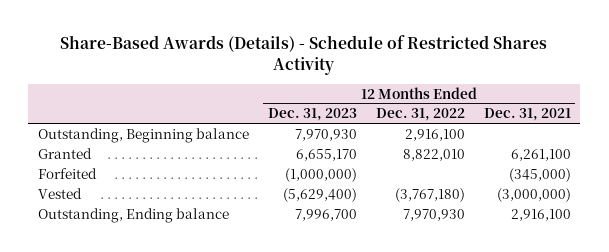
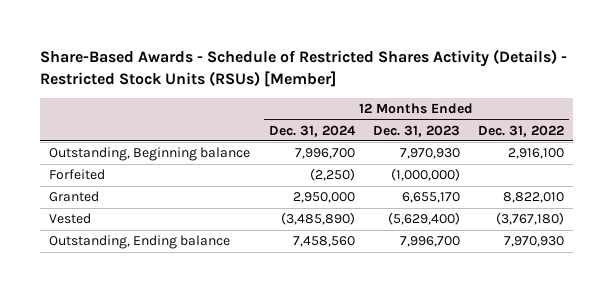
[60,35,548,76] Share-Based Awards (Details) - Schedule of Restricted Shares Activity -> [40,49,568,87] Share-Based Awards - Schedule of Restricted Shares Activity (Details) - Restricted Stock Units (RSUs) [Member]
[483,108,571,122] Dec. 31, 2021 -> none
none -> [268,124,356,137] Dec. 31, 2024
[37,147,92,159] Granted -> [49,191,100,203] Granted

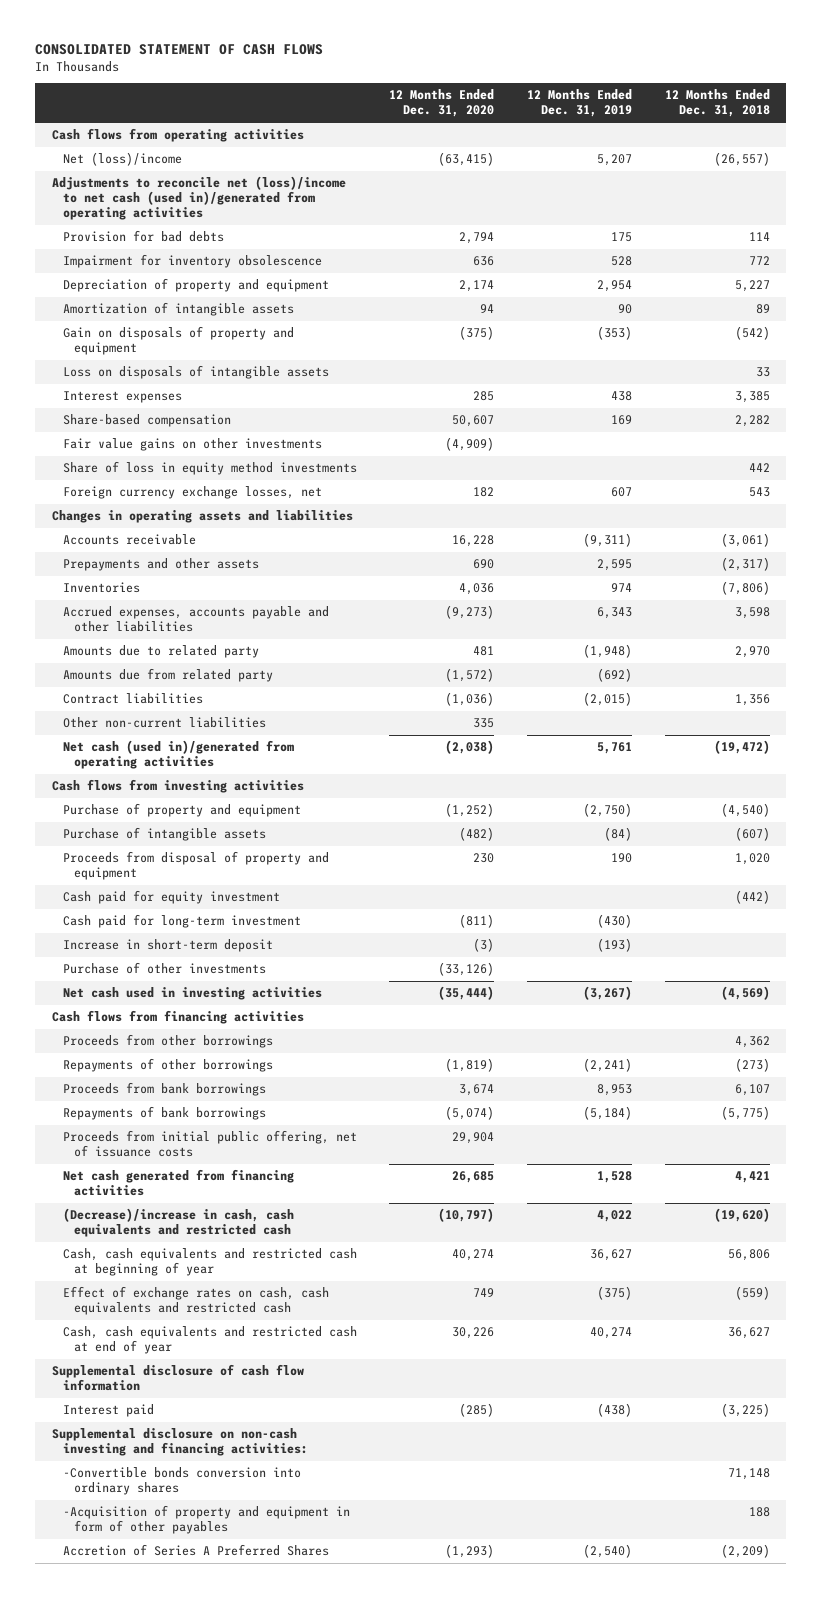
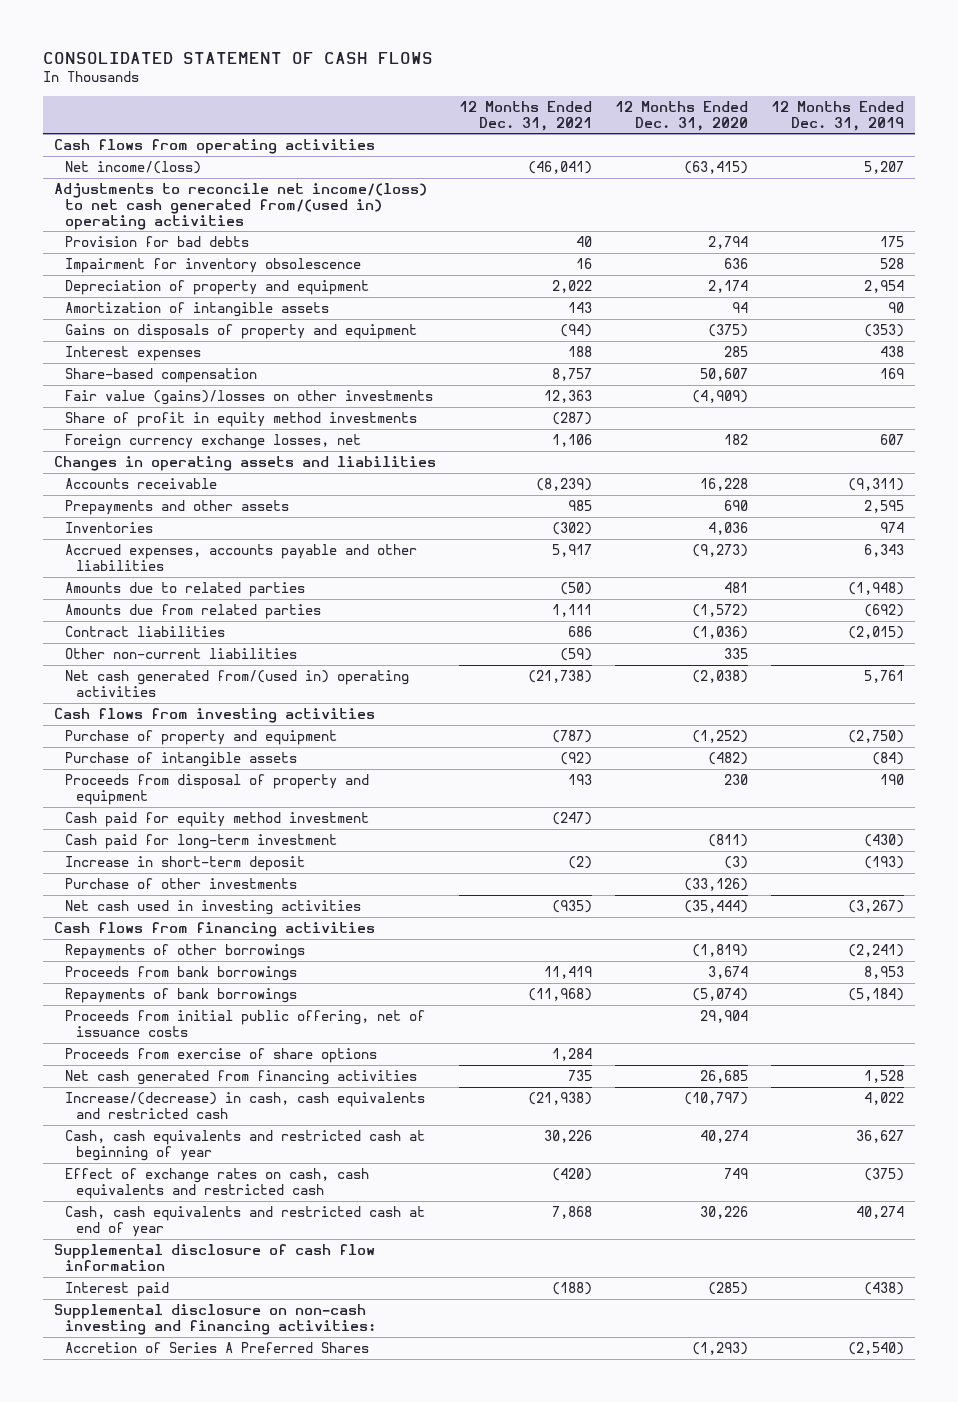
[664,89,770,118] 12 Months Ended Dec. 31, 2018 -> none
none -> [459,100,593,131] 12 Months Ended Dec. 31, 2021
[62,152,182,167] Net (loss)/income -> [65,160,202,174] Net income/(loss)
[51,176,346,221] Adjustments to reconcile net (loss)/income to net cash (used in)/generated from operating activities -> [54,182,428,230] Adjustments to reconcile net income/(loss) to net cash generated from/(used in) operating activities
[62,365,329,380] Loss on disposals of intangible assets -> none
[62,326,294,356] Gain on disposals of property and equipment -> [65,323,418,339] Gains on disposals of property and equipment
[62,438,322,452] Fair value gains on other investments -> [65,389,434,405] Fair value (gains)/losses on other investments
[62,461,357,476] Share of loss in equity method investments -> [65,411,418,427] Share of profit in equity method investments
[62,645,259,659] Amounts due to related party -> [65,581,306,597] Amounts due to related parties
[62,668,273,683] Amounts due from related party -> [65,603,322,619] Amounts due from related parties
[62,740,294,770] Net cash (used in)/generated from operating activities -> [65,669,410,697] Net cash generated from/(used in) operating activities
[62,890,280,905] Cash paid for equity investment -> [65,811,370,827] Cash paid for equity method investment
[62,1034,273,1049] Proceeds from other borrowings -> none
none -> [65,1047,378,1063] Proceeds from exercise of share options
[62,1208,294,1238] (Decrease)/increase in cash, cash equivalents and restricted cash -> [65,1091,426,1119] Increase/(decrease) in cash, cash equivalents and restricted cash
[62,1467,301,1496] -Convertible bonds conversion into ordinary shares -> none
[62,1505,350,1535] -Acquisition of property and equipment in form of other payables -> none

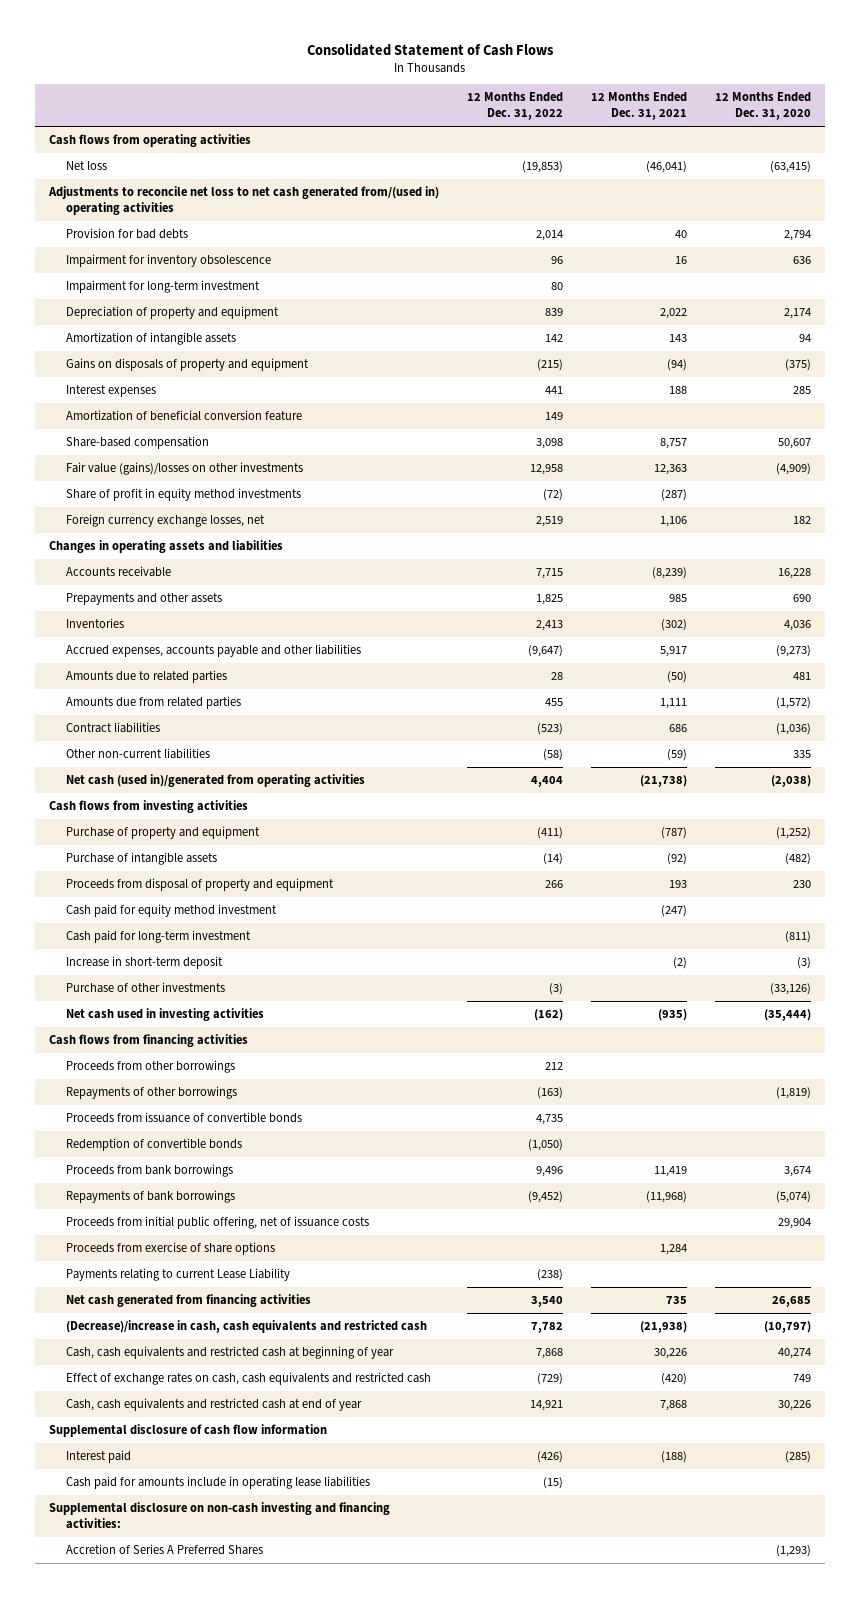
[42,51,433,64] CONSOLIDATED STATEMENT OF CASH FLOWS -> [306,42,554,56] Consolidated Statement of Cash Flows
[770,100,904,131] 12 Months Ended Dec. 31, 2019 -> none
none -> [467,92,564,121] 12 Months Ended Dec. 31, 2022
[65,160,202,174] Net income/(loss) -> [66,161,108,171] Net loss
[54,182,428,230] Adjustments to reconcile net income/(loss) to net cash generated from/(used in) operating activities -> [48,186,440,216] Adjustments to reconcile net loss to net cash generated from/(used in) operating activities
none -> [66,280,261,294] Impairment for long-term investment
none -> [66,410,303,422] Amortization of beneficial conversion feature
[65,669,410,697] Net cash generated from/(used in) operating activities -> [66,774,366,788] Net cash (used in)/generated from operating activities
none -> [66,1060,236,1074] Proceeds from other borrowings
none -> [66,1112,303,1124] Proceeds from issuance of convertible bonds
none -> [66,1138,243,1152] Redemption of convertible bonds
none -> [66,1268,291,1282] Payments relating to current Lease Liability
[65,1091,426,1119] Increase/(decrease) in cash, cash equivalents and restricted cash -> [66,1320,428,1334] (Decrease)/increase in cash, cash equivalents and restricted cash
none -> [66,1476,371,1490] Cash paid for amounts include in operating lease liabilities

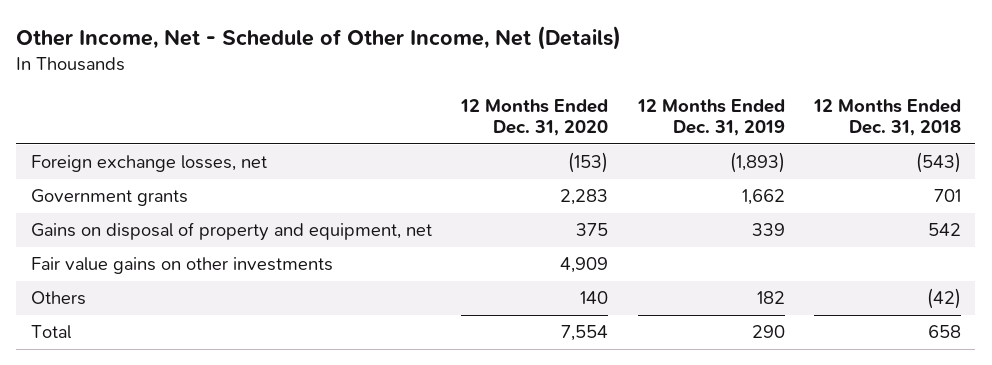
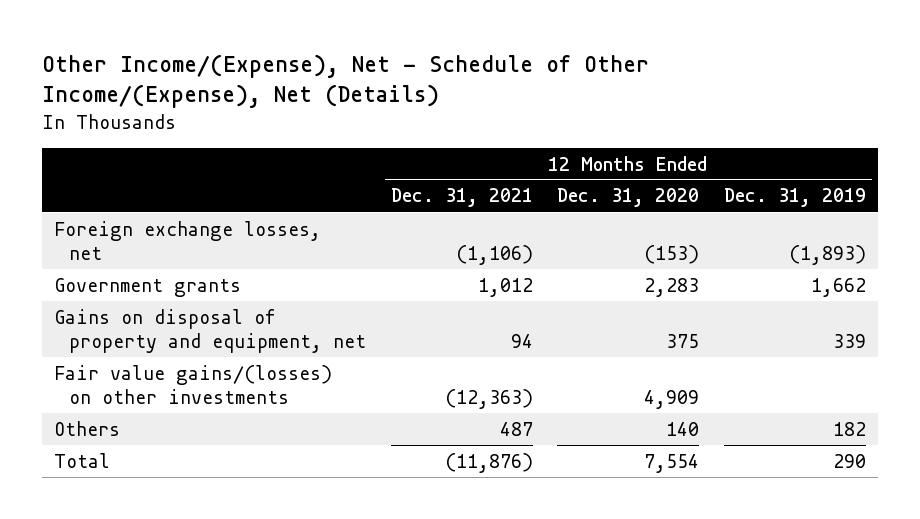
[16,26,622,51] Other Income, Net - Schedule of Other Income, Net (Details) -> [42,54,650,109] Other Income/(Expense), Net - Schedule of Other Income/(Expense), Net (Details)
[812,98,961,137] 12 Months Ended Dec. 31, 2018 -> none
none -> [390,188,533,208] Dec. 31, 2021
[31,257,334,275] Fair value gains on other investments -> [54,364,333,405] Fair value gains/(losses) on other investments

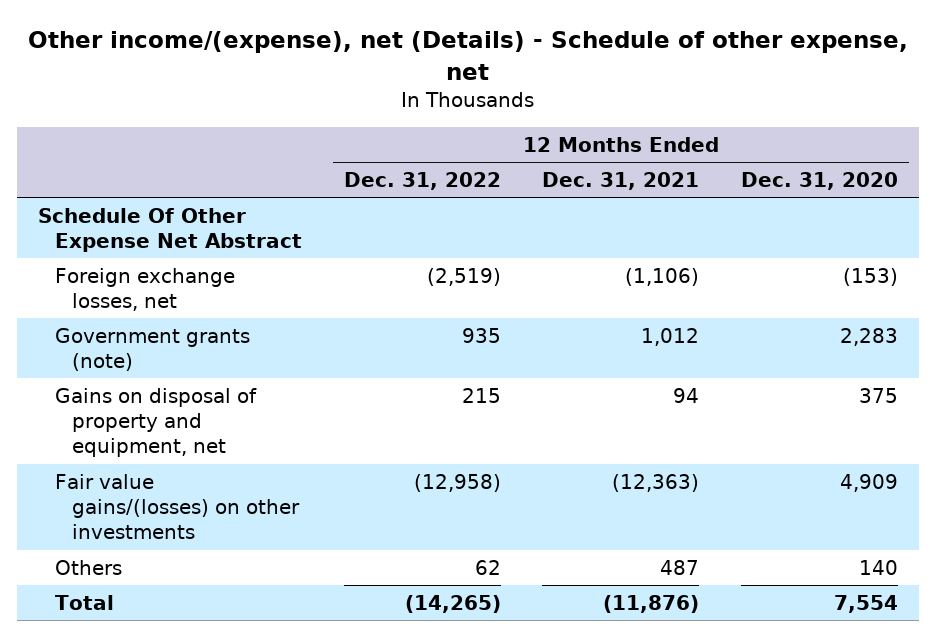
[42,54,650,109] Other Income/(Expense), Net - Schedule of Other Income/(Expense), Net (Details) -> [28,31,909,80] Other income/(expense), net (Details) - Schedule of other expense, net
[723,188,866,208] Dec. 31, 2019 -> none
none -> [343,172,501,191] Dec. 31, 2022
none -> [38,207,302,253] Schedule Of Other Expense Net Abstract
[54,277,242,297] Government grants -> [54,327,250,372] Government grants (note)

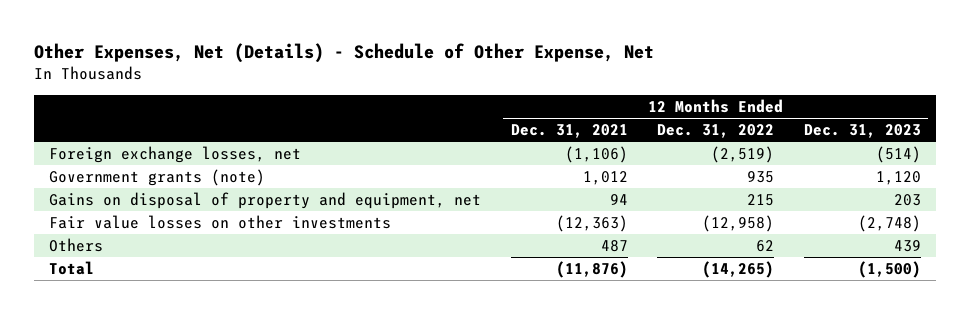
[28,31,909,80] Other income/(expense), net (Details) - Schedule of other expense, net -> [34,43,655,64] Other Expenses, Net (Details) - Schedule of Other Expense, Net
[741,172,899,191] Dec. 31, 2020 -> none
none -> [803,124,921,139] Dec. 31, 2023
[38,207,302,253] Schedule Of Other Expense Net Abstract -> none
[54,473,300,540] Fair value gains/(losses) on other investments -> [49,215,392,230] Fair value losses on other investments

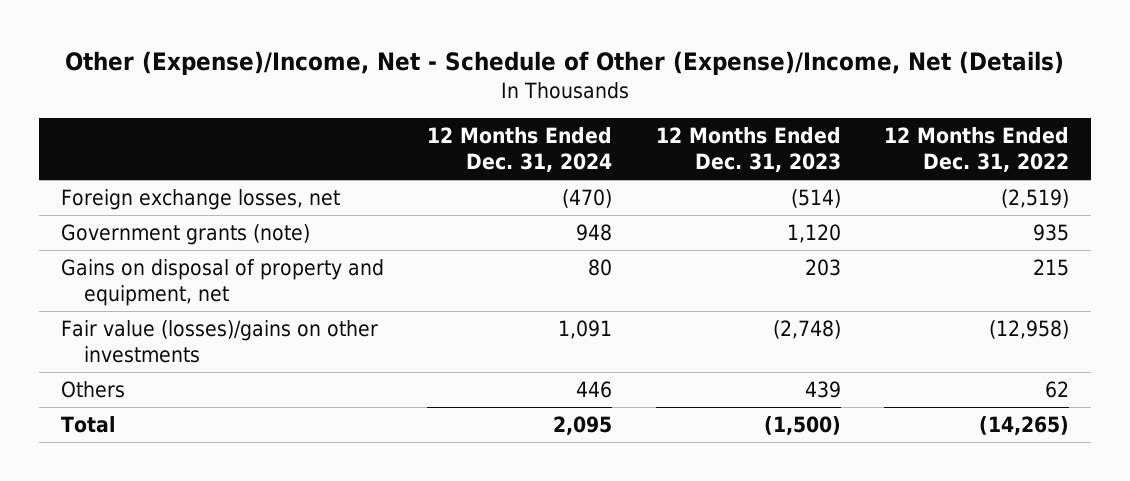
[34,43,655,64] Other Expenses, Net (Details) - Schedule of Other Expense, Net -> [64,51,1064,76] Other (Expense)/Income, Net - Schedule of Other (Expense)/Income, Net (Details)
[510,124,628,139] Dec. 31, 2021 -> none
none -> [427,127,613,173] 12 Months Ended Dec. 31, 2024
[49,215,392,230] Fair value losses on other investments -> [60,319,378,363] Fair value (losses)/gains on other investments

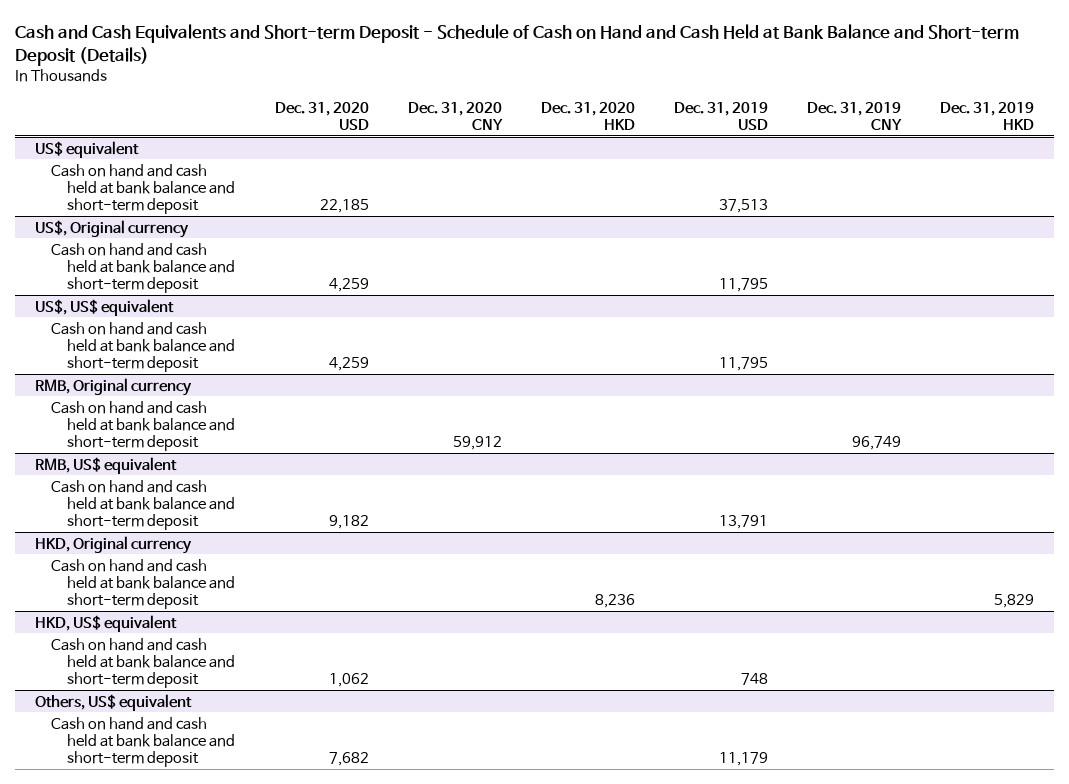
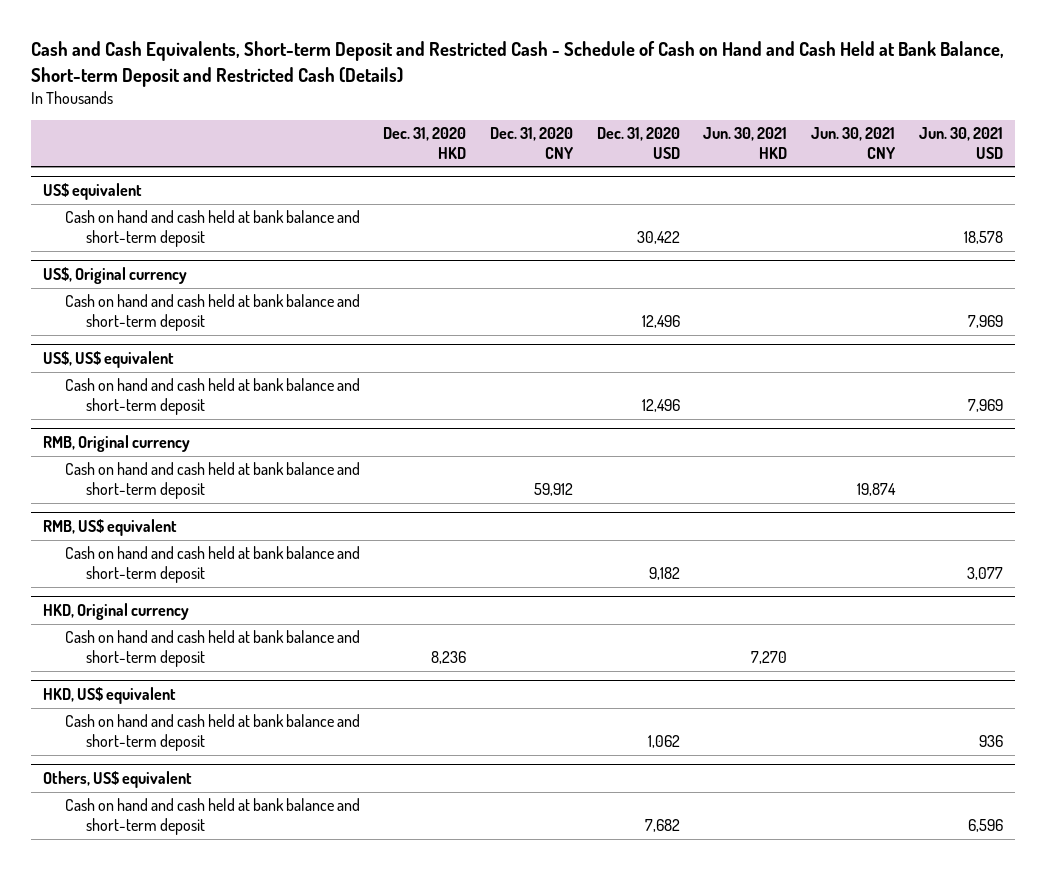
[15,24,1020,67] Cash and Cash Equivalents and Short-term Deposit - Schedule of Cash on Hand and Cash Held at Bank Balance and Short-term Deposit (Details) -> [31,41,1005,87] Cash and Cash Equivalents, Short-term Deposit and Restricted Cash - Schedule of Cash on Hand and Cash Held at Bank Balance, Short-term Deposit and Restricted Cash (Details)
[673,101,768,131] Dec. 31, 2019 USD -> none
[807,101,903,131] Dec. 31, 2019 CNY -> none
[940,101,1035,131] Dec. 31, 2019 HKD -> none
none -> [703,127,788,159] Jun. 30, 2021 HKD
none -> [811,127,897,159] Jun. 30, 2021 CNY
none -> [918,127,1003,159] Jun. 30, 2021 USD
[319,199,369,214] 22,185 -> [636,231,680,245] 30,422
[328,278,369,293] 4,259 -> [641,315,680,329] 12,496
[328,357,369,372] 4,259 -> [641,399,680,413] 12,496

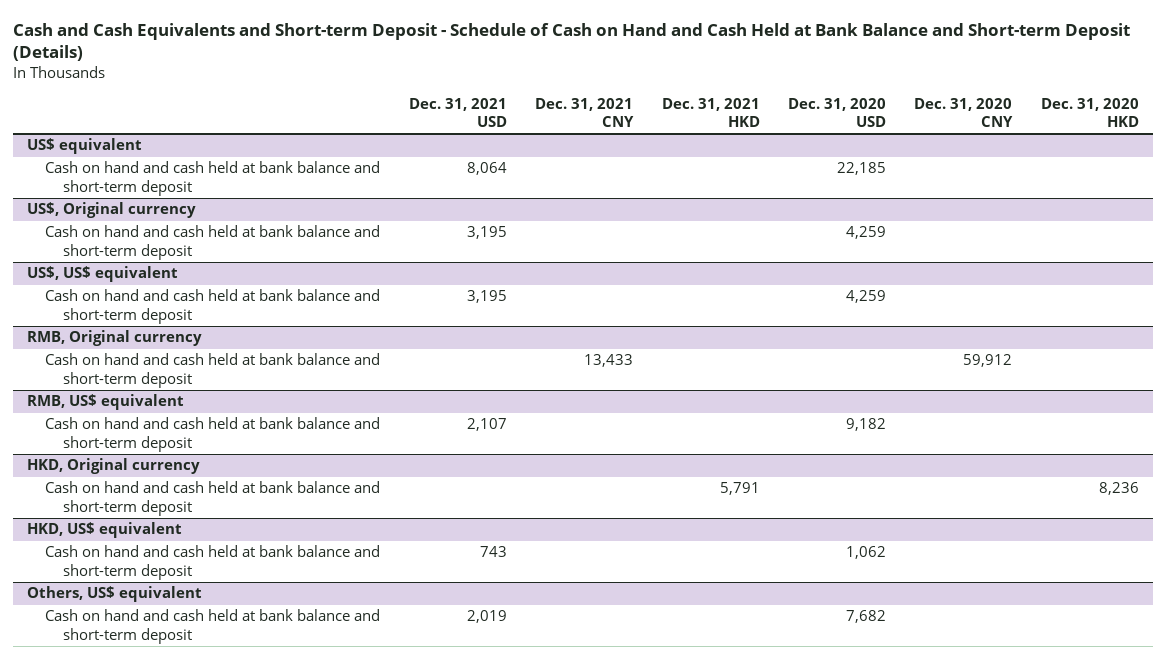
[31,41,1005,87] Cash and Cash Equivalents, Short-term Deposit and Restricted Cash - Schedule of Cash on Hand and Cash Held at Bank Balance, Short-term Deposit and Restricted Cash (Details) -> [13,22,1131,62] Cash and Cash Equivalents and Short-term Deposit - Schedule of Cash on Hand and Cash Held at Bank Balance and Short-term Deposit (Details)
[703,127,788,159] Jun. 30, 2021 HKD -> none
[811,127,897,159] Jun. 30, 2021 CNY -> none
[918,127,1003,159] Jun. 30, 2021 USD -> none
none -> [408,97,507,128] Dec. 31, 2021 USD
none -> [535,97,635,128] Dec. 31, 2021 CNY
none -> [661,97,760,128] Dec. 31, 2021 HKD
[636,231,680,245] 30,422 -> [836,162,886,176] 22,185
[641,315,680,329] 12,496 -> [845,226,886,240] 4,259
[641,399,680,413] 12,496 -> [845,290,886,304] 4,259

